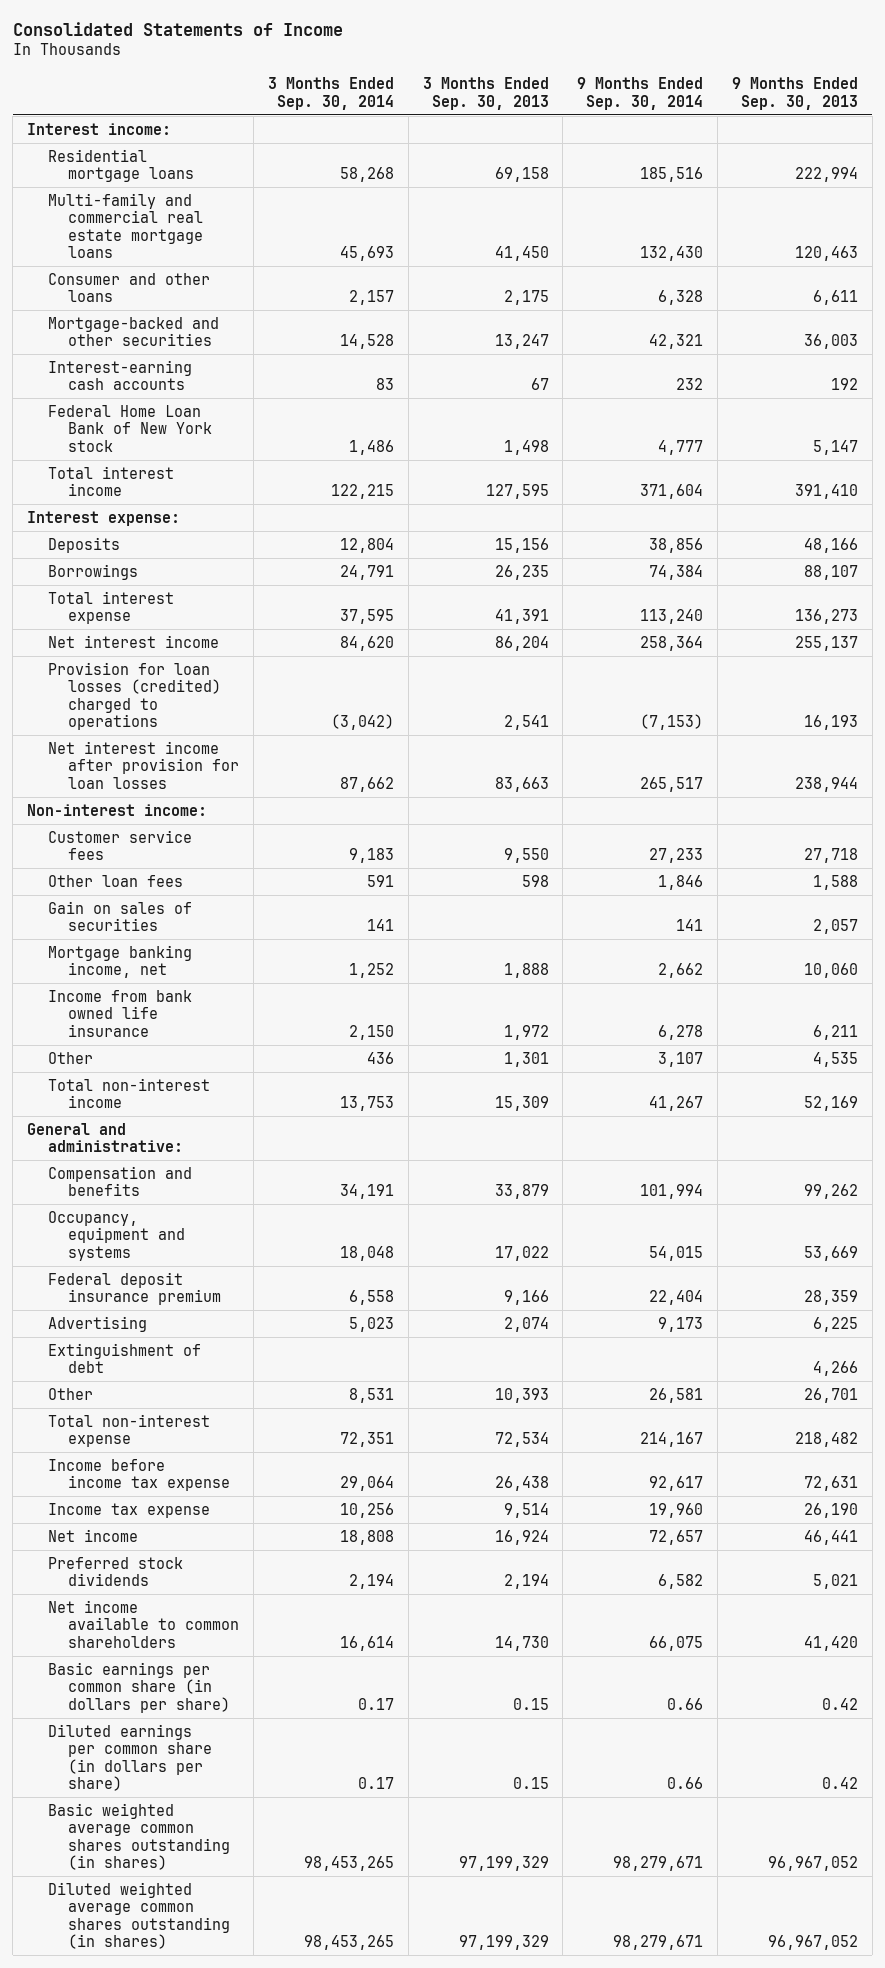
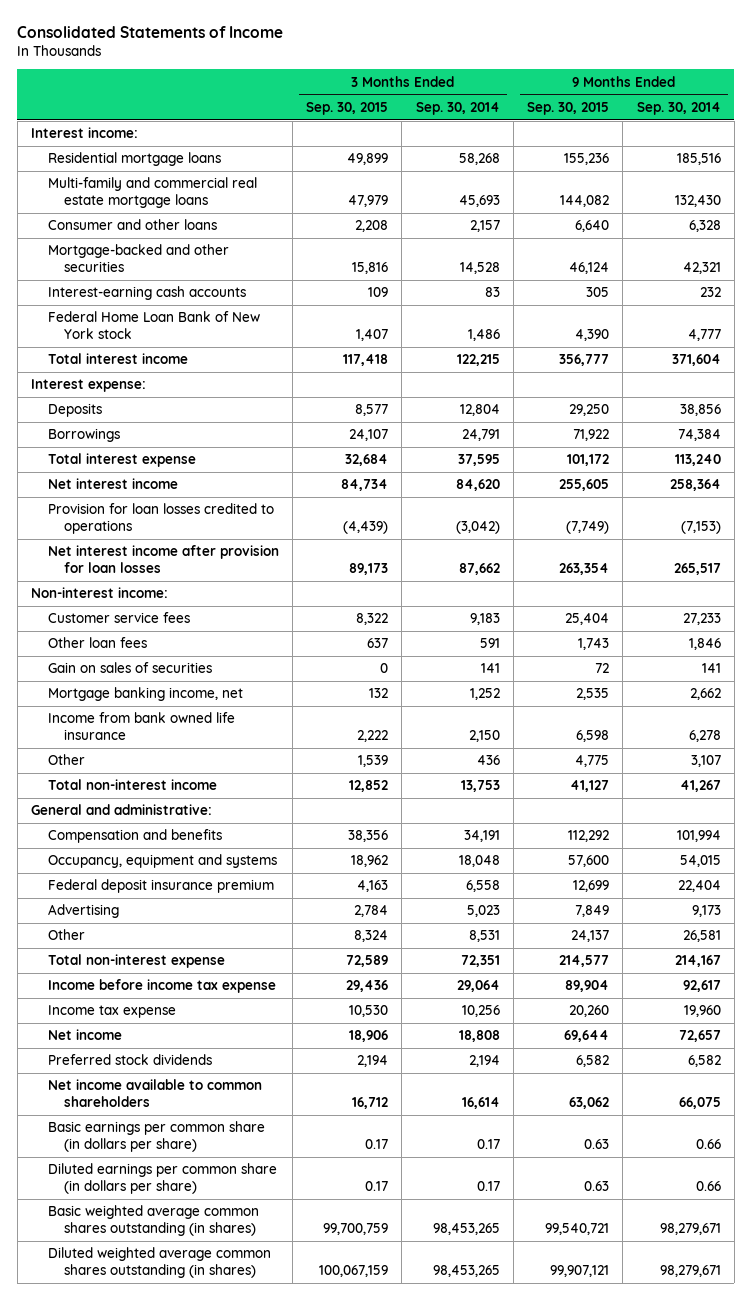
[422,77,549,110] 3 Months Ended Sep. 30, 2013 -> none
[731,77,858,110] 9 Months Ended Sep. 30, 2013 -> none
none -> [306,102,389,116] Sep. 30, 2015
none -> [527,102,610,116] Sep. 30, 2015
[47,661,222,731] Provision for loan losses (credited) charged to operations -> [47,503,274,535] Provision for loan losses credited to operations
[47,1342,201,1374] Extinguishment of debt -> none

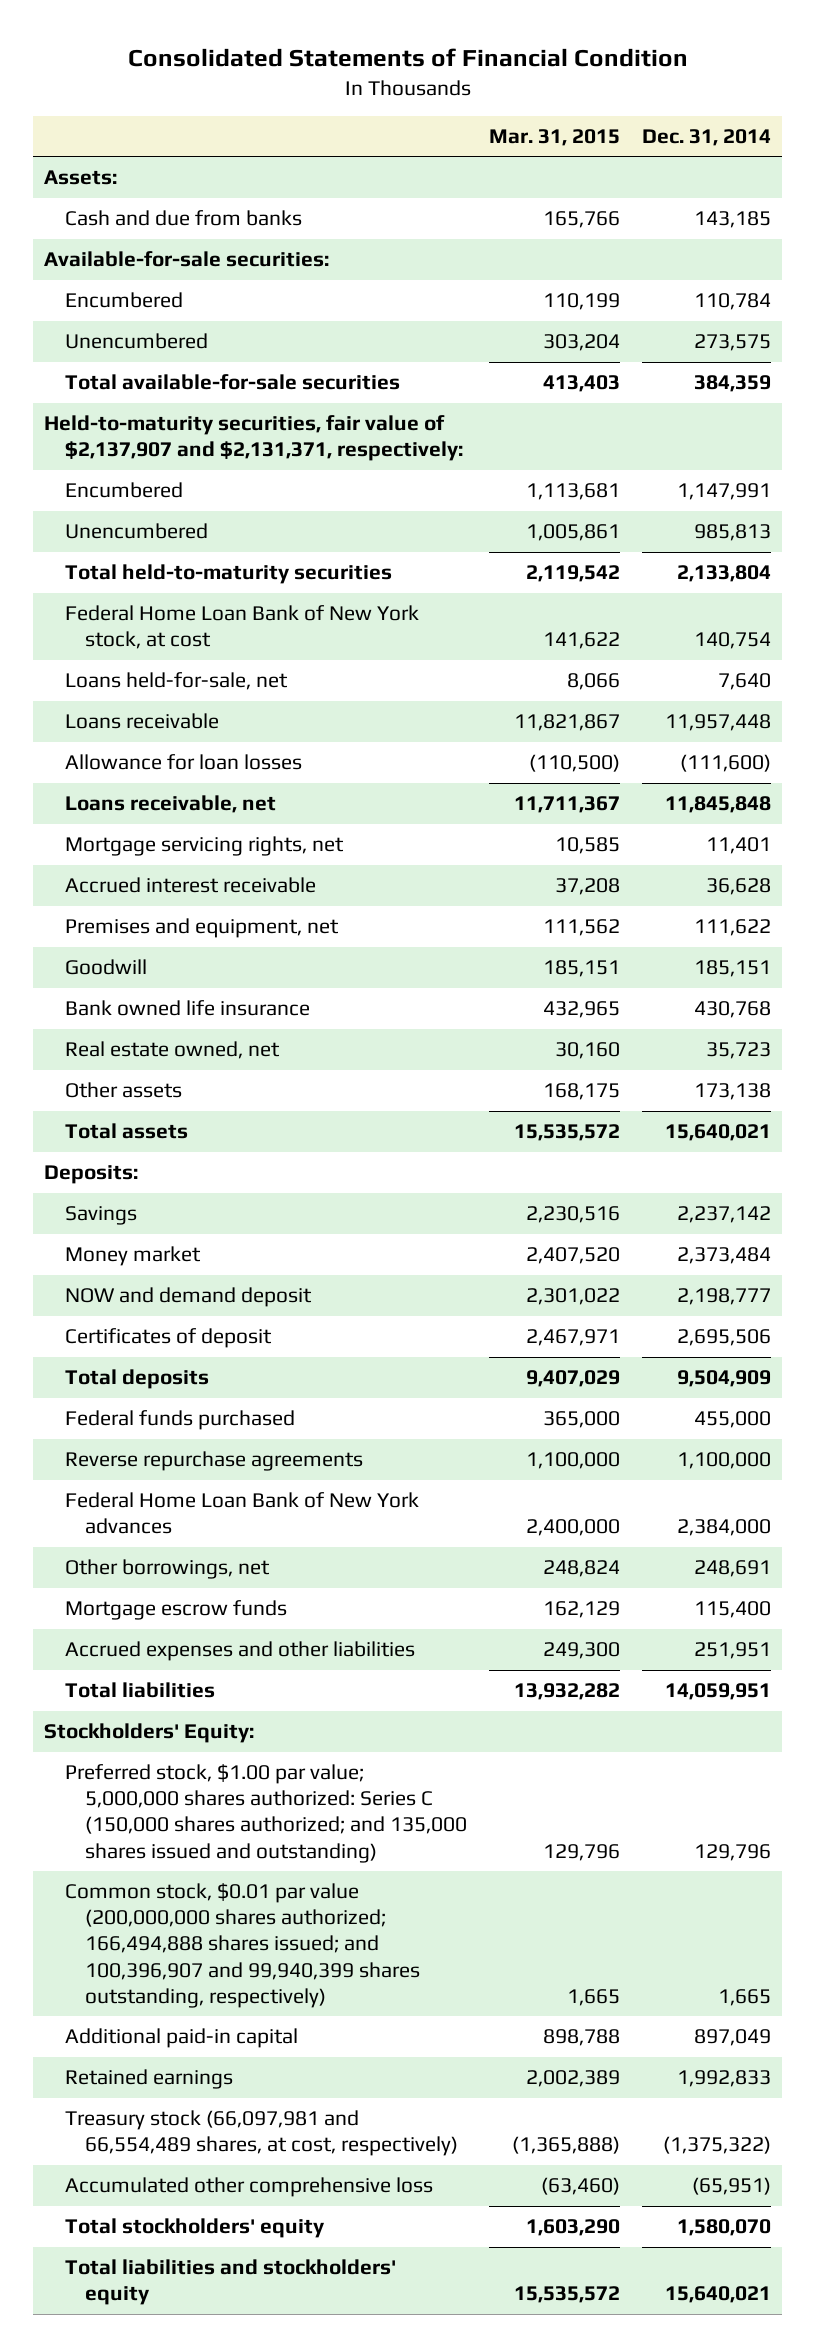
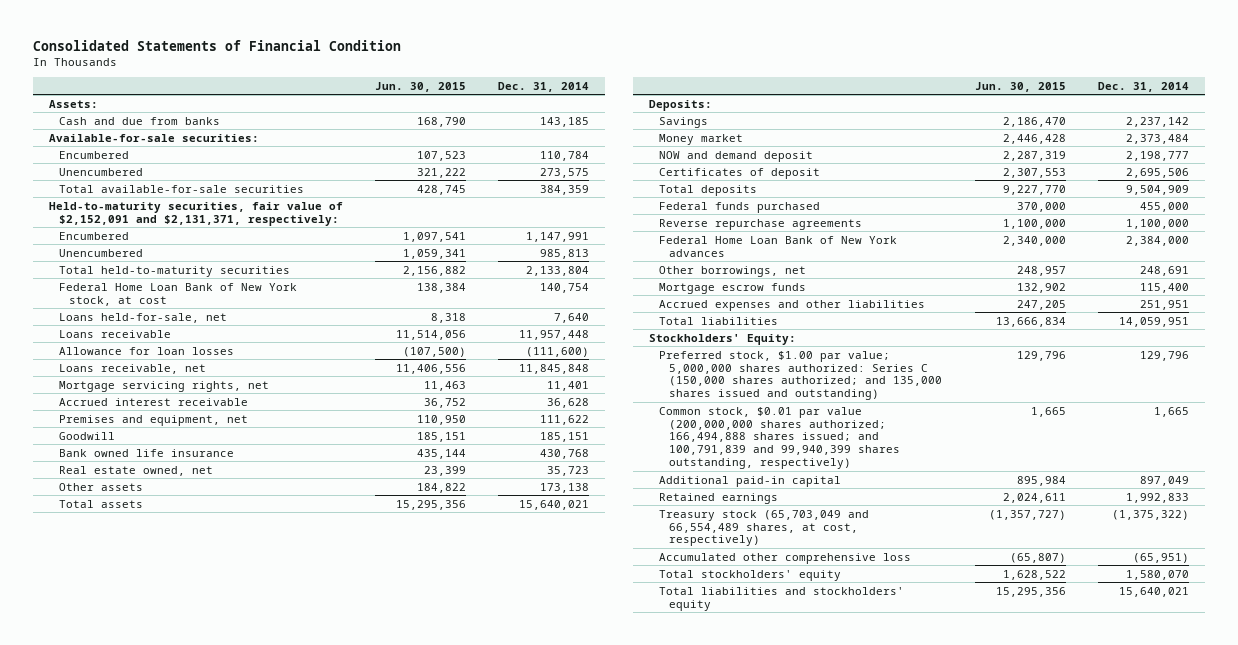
[488,129,620,147] Mar. 31, 2015 -> none
none -> [375,81,467,92] Jun. 30, 2015
[44,415,463,462] Held-to-maturity securities, fair value of $2,137,907 and $2,131,371, respectively: -> [49,201,344,226] Held-to-maturity securities, fair value of $2,152,091 and $2,131,371, respectively:
[64,1883,421,2008] Common stock, $0.01 par value (200,000,000 shares authorized; 166,494,888 shares issued; and 100,396,907 and 99,940,399 shares outstanding, respectively) -> [658,406,900,470] Common stock, $0.01 par value (200,000,000 shares authorized; 166,494,888 shares issued; and 100,791,839 and 99,940,399 shares outstanding, respectively)
[64,2110,459,2157] Treasury stock (66,097,981 and 66,554,489 shares, at cost, respectively) -> [658,509,869,547] Treasury stock (65,703,049 and 66,554,489 shares, at cost, respectively)

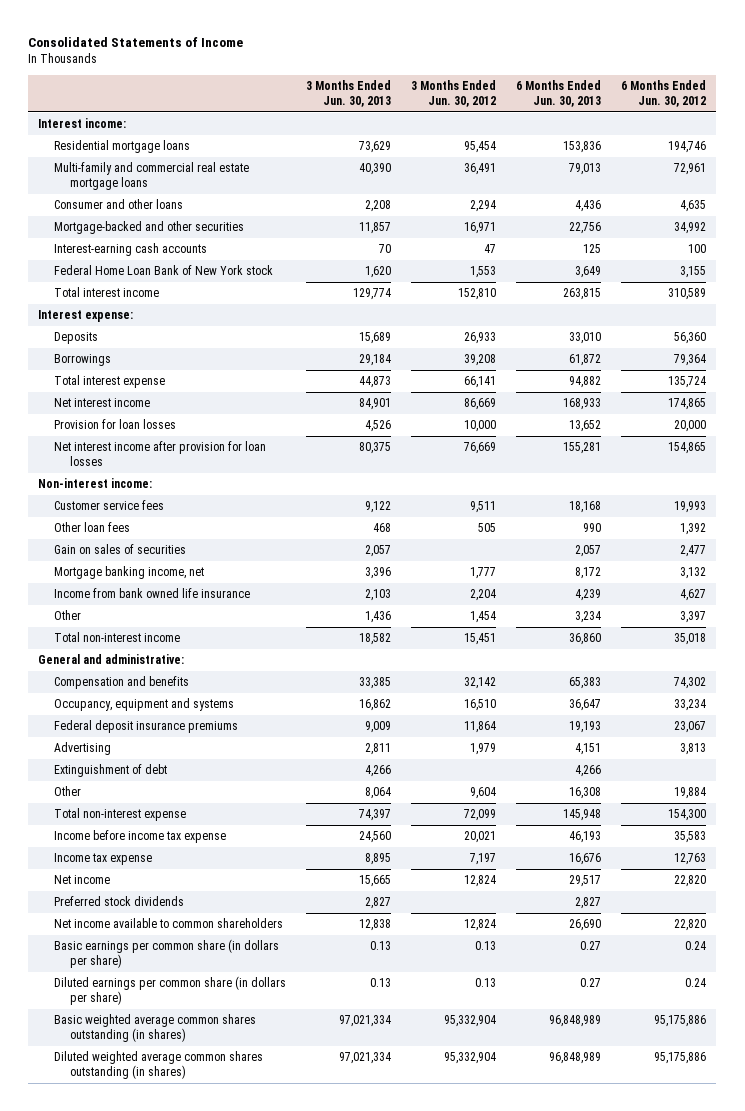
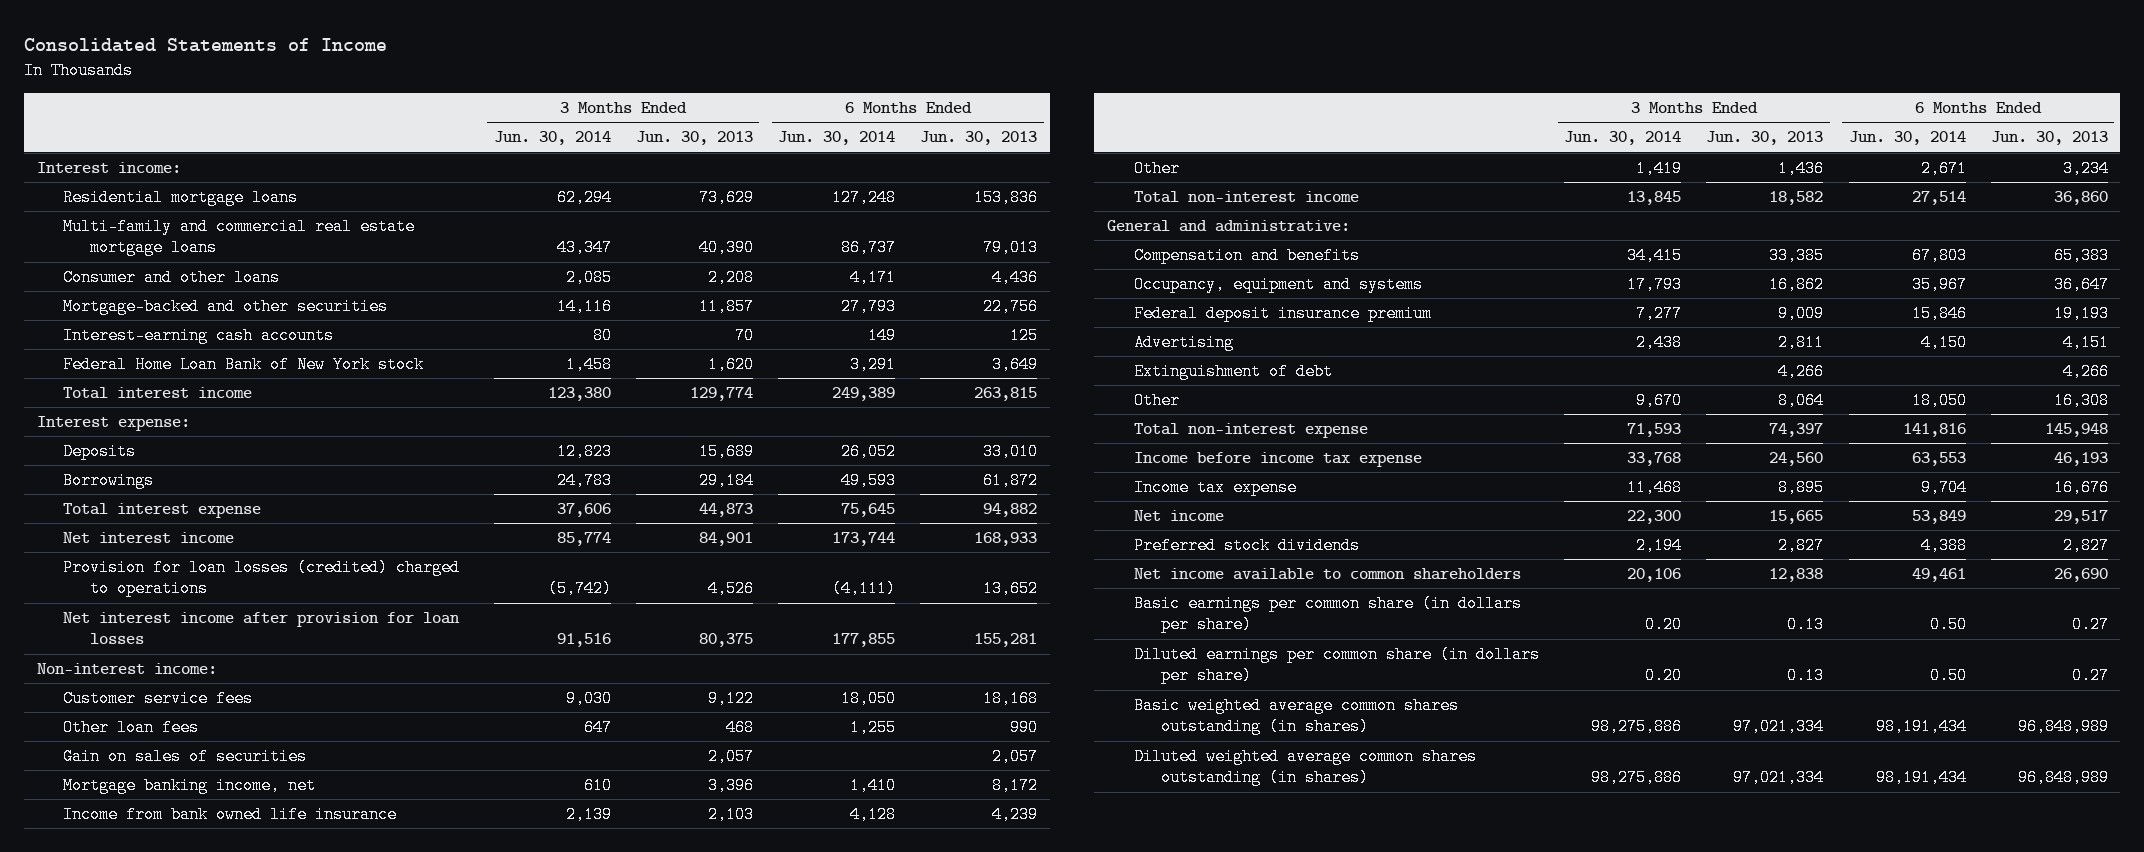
[411,80,497,107] 3 Months Ended Jun. 30, 2012 -> none
[621,80,707,107] 6 Months Ended Jun. 30, 2012 -> none
none -> [493,131,611,146] Jun. 30, 2014
none -> [778,131,896,146] Jun. 30, 2014
[54,419,177,430] Provision for loan losses -> [63,559,461,598] Provision for loan losses (credited) charged to operations
[54,720,239,734] Federal deposit insurance premiums -> [1133,305,1432,323] Federal deposit insurance premium

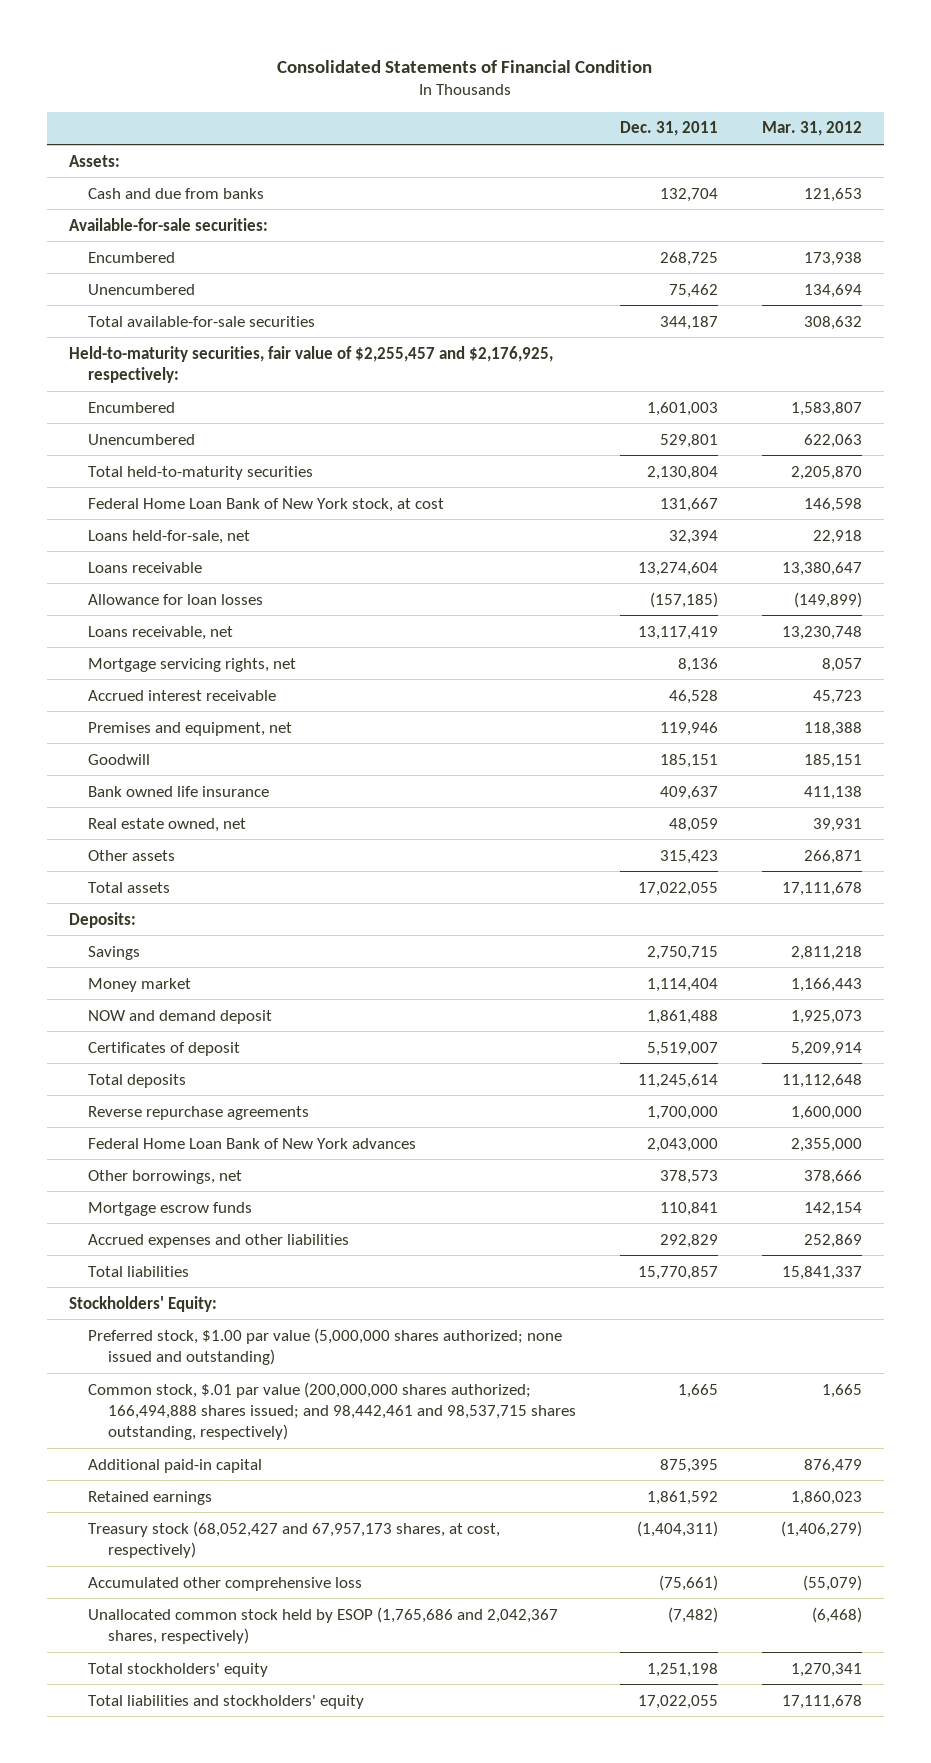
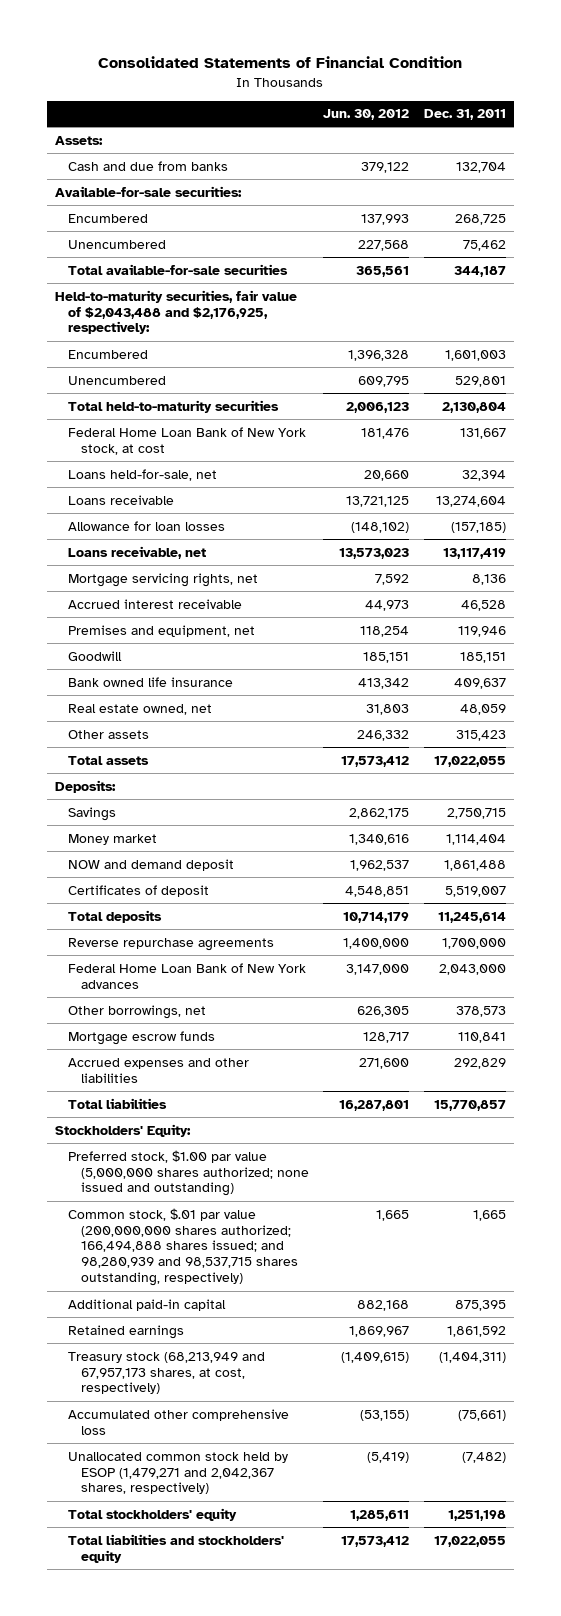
[761,121,862,137] Mar. 31, 2012 -> none
none -> [323,109,410,121] Jun. 30, 2012
[68,345,553,383] Held-to-maturity securities, fair value of $2,255,457 and $2,176,925, respectively: -> [54,289,297,335] Held-to-maturity securities, fair value of $2,043,488 and $2,176,925, respectively:
[88,1381,576,1441] Common stock, $.01 par value (200,000,000 shares authorized; 166,494,888 shares issued; and 98,442,461 and 98,537,715 shares outstanding, respectively) -> [67,1207,298,1287] Common stock, $.01 par value (200,000,000 shares authorized; 166,494,888 shares issued; and 98,280,939 and 98,537,715 shares outstanding, respectively)
[88,1520,501,1558] Treasury stock (68,052,427 and 67,957,173 shares, at cost, respectively) -> [67,1351,265,1395] Treasury stock (68,213,949 and 67,957,173 shares, at cost, respectively)
[88,1606,559,1644] Unallocated common stock held by ESOP (1,765,686 and 2,042,367 shares, respectively) -> [67,1451,288,1495] Unallocated common stock held by ESOP (1,479,271 and 2,042,367 shares, respectively)

